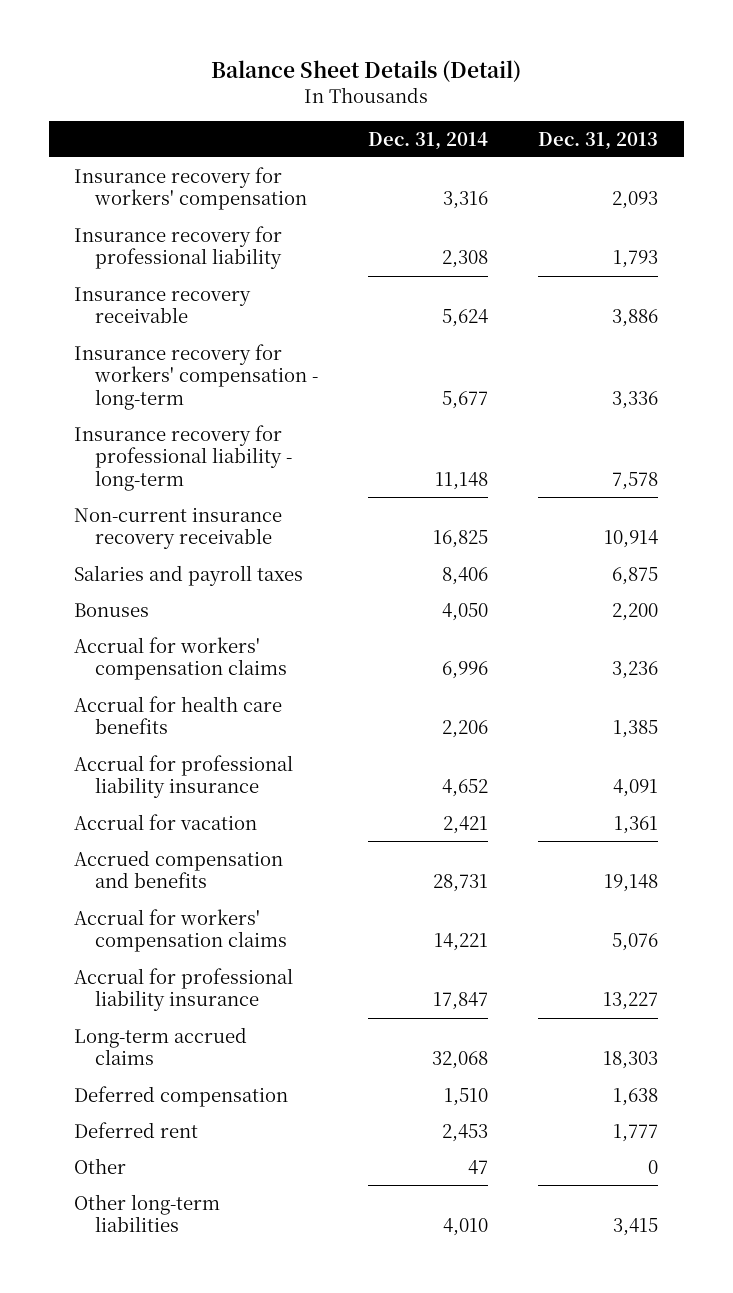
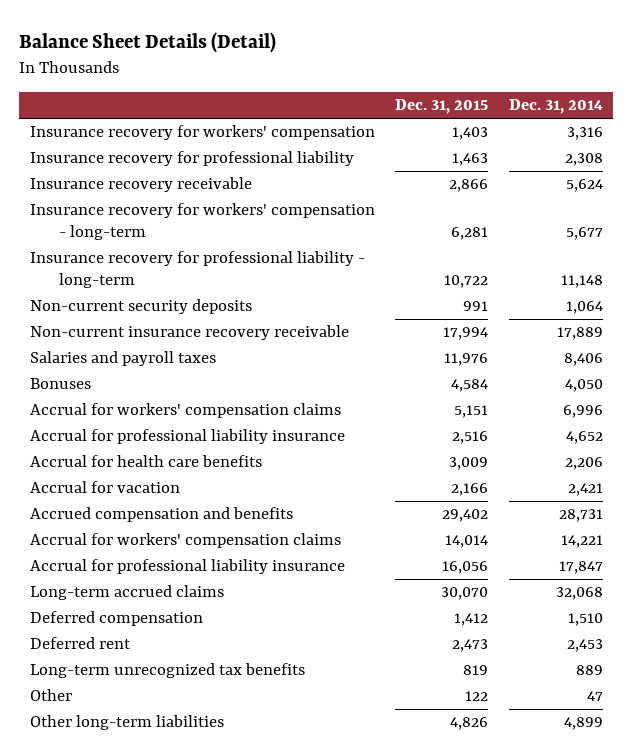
[538,131,659,150] Dec. 31, 2013 -> none
none -> [395,99,489,115] Dec. 31, 2015
none -> [29,299,252,315] Non-current security deposits
[433,530,489,549] 16,825 -> [556,327,603,341] 17,889
[74,695,283,735] Accrual for health care benefits -> [29,455,262,468] Accrual for health care benefits
none -> [29,663,305,679] Long-term unrecognized tax benefits
[443,1218,489,1237] 4,010 -> [563,717,603,731] 4,899

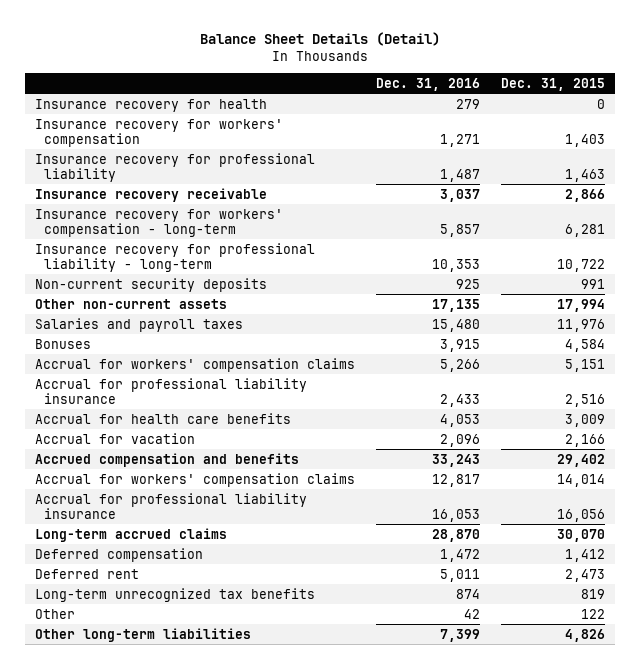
[508,99,603,115] Dec. 31, 2014 -> none
none -> [375,77,480,91] Dec. 31, 2016
none -> [35,98,268,112] Insurance recovery for health
[29,325,349,341] Non-current insurance recovery receivable -> [35,298,228,309] Other non-current assets

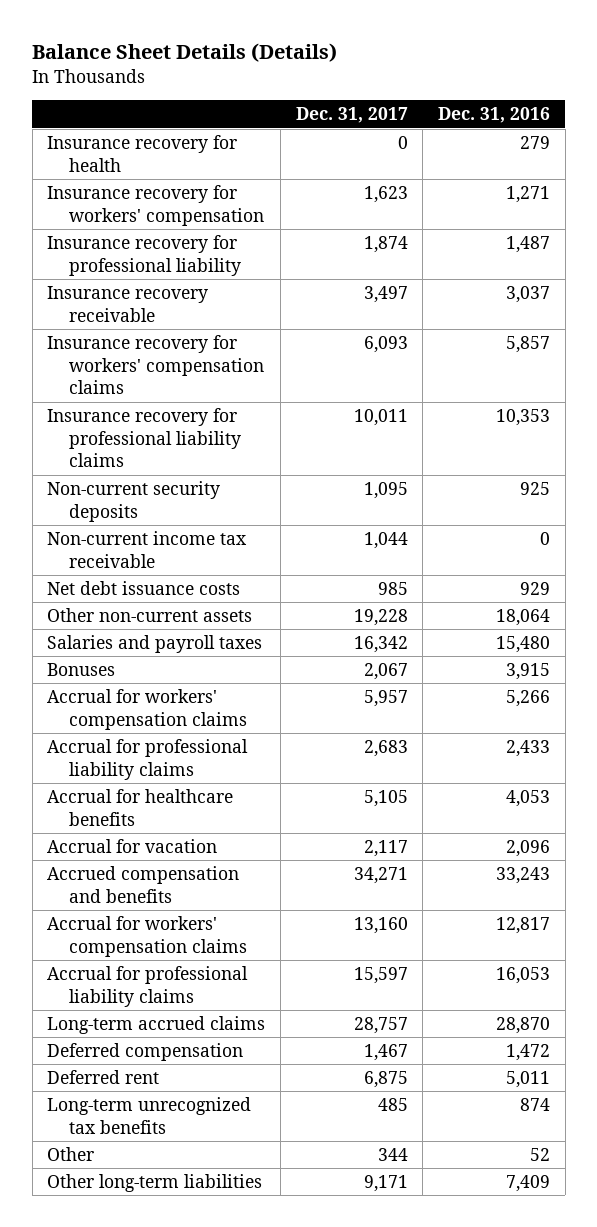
[199,31,440,46] Balance Sheet Details (Detail) -> [32,43,338,63] Balance Sheet Details (Details)
[500,77,605,91] Dec. 31, 2015 -> none
none -> [295,107,408,124] Dec. 31, 2017
[35,208,284,237] Insurance recovery for workers' compensation - long-term -> [47,335,265,395] Insurance recovery for workers' compensation claims
[35,242,316,272] Insurance recovery for professional liability - long-term -> [47,408,242,468] Insurance recovery for professional liability claims
none -> [47,531,248,568] Non-current income tax receivable
none -> [47,581,241,596] Net debt issuance costs
[431,298,480,312] 17,135 -> [496,609,551,627] 18,064
[35,377,308,404] Accrual for professional liability insurance -> [47,739,249,780] Accrual for professional liability claims
[35,412,292,424] Accrual for health care benefits -> [47,789,234,826] Accrual for healthcare benefits
[35,492,308,519] Accrual for professional liability insurance -> [47,966,249,1007] Accrual for professional liability claims
[463,608,480,619] 42 -> [530,1148,551,1162] 52
[439,628,480,642] 7,399 -> [506,1175,551,1193] 7,409

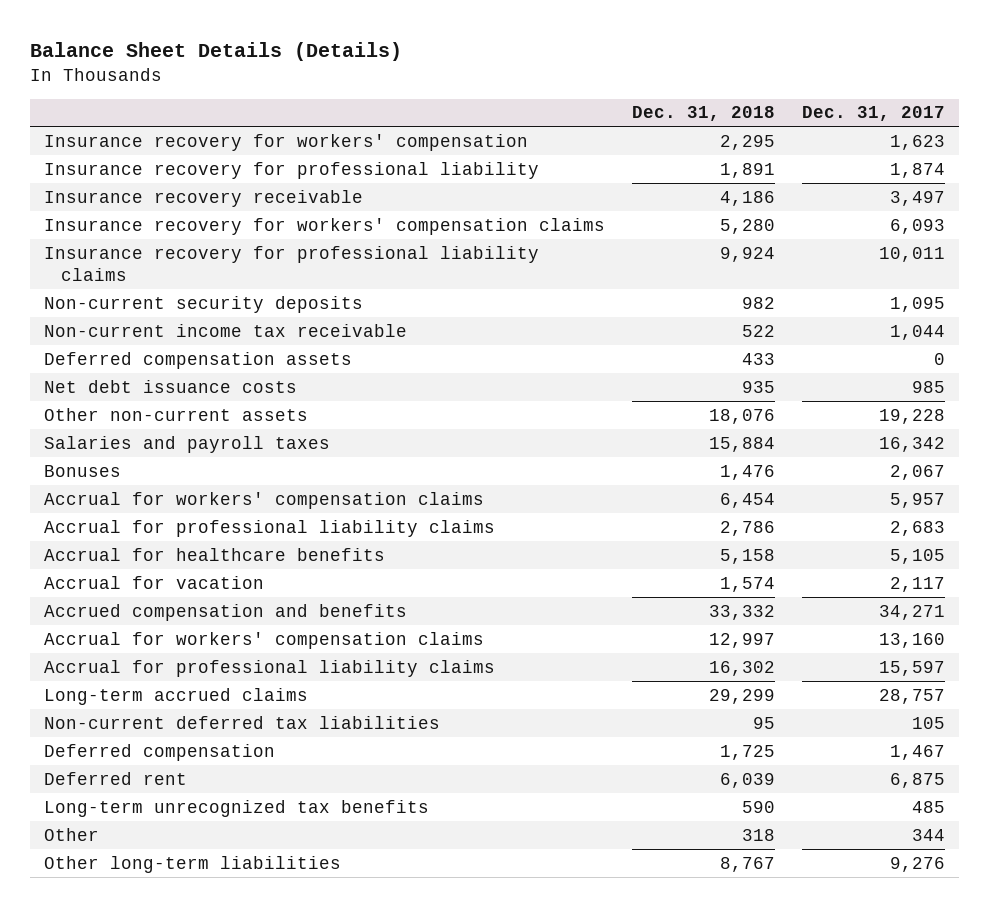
[438,107,551,124] Dec. 31, 2016 -> none
none -> [631,106,775,122] Dec. 31, 2018
[47,135,238,172] Insurance recovery for health -> none
none -> [43,351,352,369] Deferred compensation assets
none -> [43,715,440,729] Non-current deferred tax liabilities
[363,1175,408,1193] 9,171 -> [890,856,946,872] 9,276

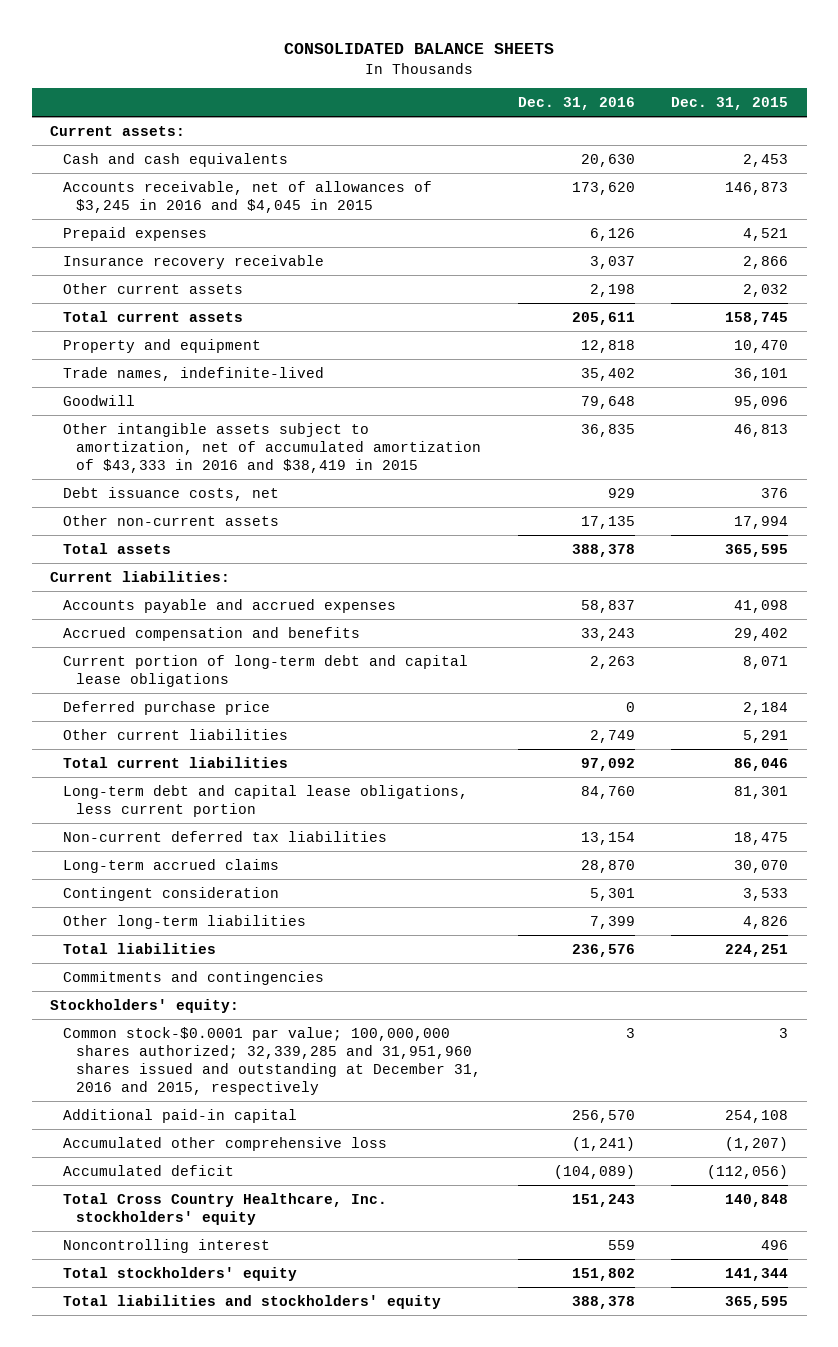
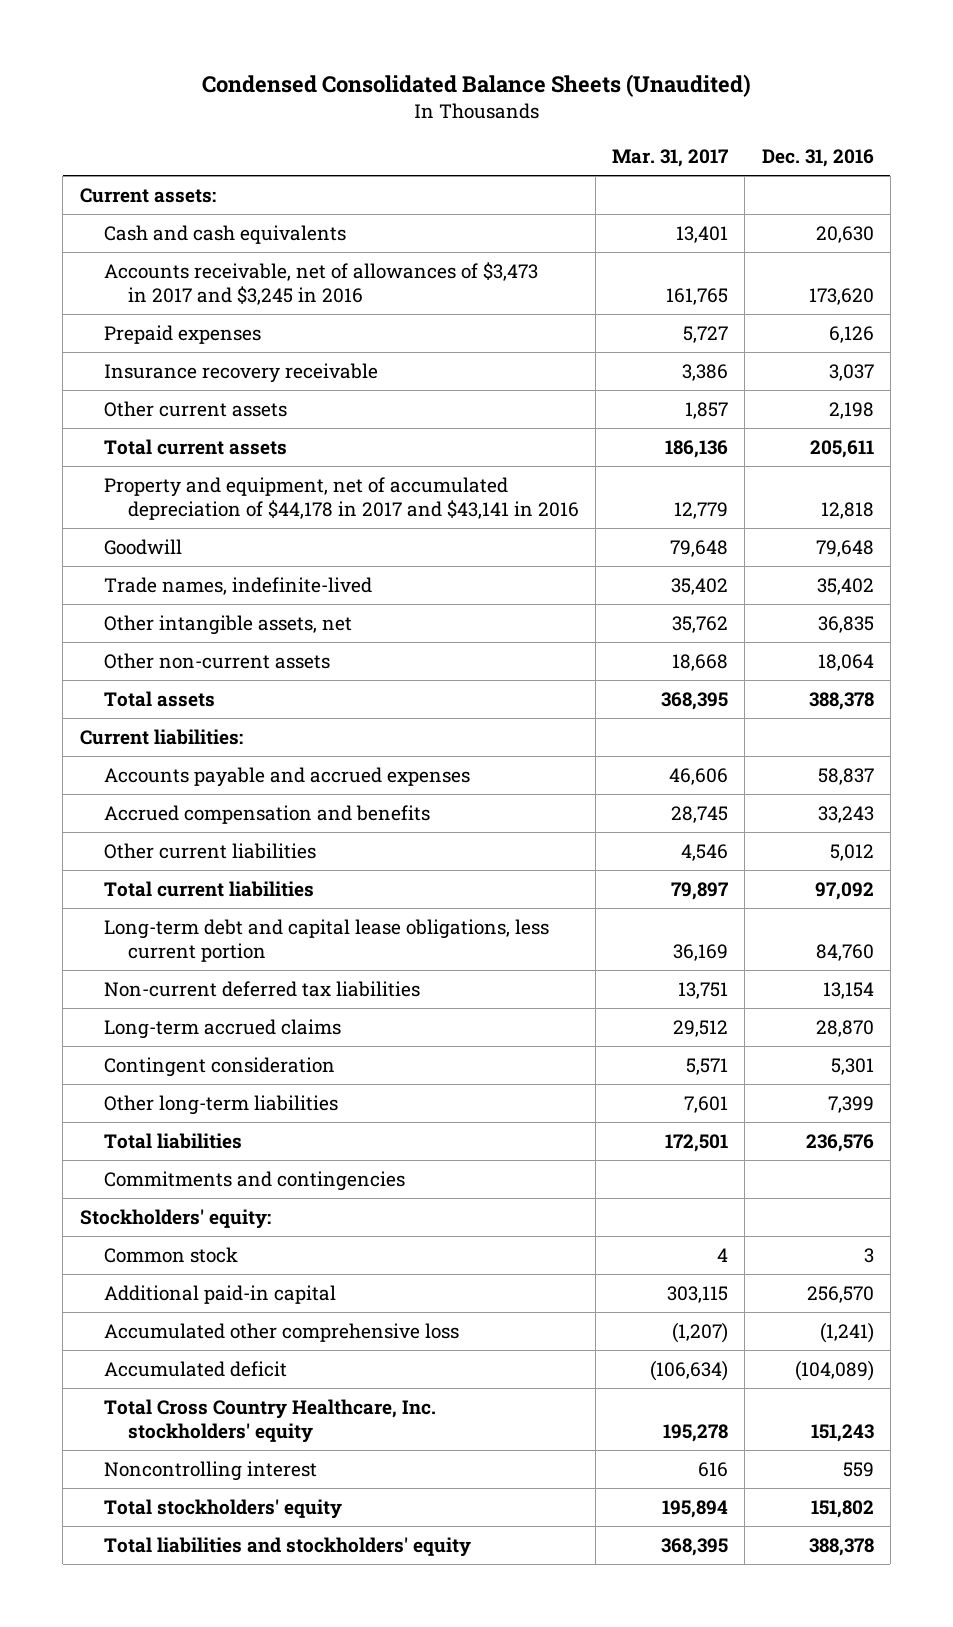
[284,43,555,55] CONSOLIDATED BALANCE SHEETS -> [201,74,751,98] Condensed Consolidated Balance Sheets (Unaudited)
[671,96,789,110] Dec. 31, 2015 -> none
none -> [612,148,729,167] Mar. 31, 2017
[63,180,433,213] Accounts receivable, net of allowances of $3,245 in 2016 and $4,045 in 2015 -> [103,261,538,306] Accounts receivable, net of allowances of $3,473 in 2017 and $3,245 in 2016
[63,338,262,353] Property and equipment -> [103,476,579,521] Property and equipment, net of accumulated depreciation of $44,178 in 2017 and $43,141 in 2016
[63,486,280,501] Debt issuance costs, net -> none
[63,366,325,381] Trade names, indefinite-lived -> [103,576,372,595] Trade names, indefinite-lived
[63,422,482,473] Other intangible assets subject to amortization, net of accumulated amortization of $43,333 in 2016 and $38,419 in 2015 -> [103,614,352,635] Other intangible assets, net
[580,515,635,529] 17,135 -> [817,653,874,671] 18,064
[63,654,469,687] Current portion of long-term debt and capital lease obligations -> none
[63,700,271,715] Deferred purchase price -> none
[589,729,635,743] 2,749 -> [829,843,874,861] 5,012
[63,1026,482,1095] Common stock-$0.0001 par value; 100,000,000 shares authorized; 32,339,285 and 31,951,960 shares issued and outstanding at December 31, 2016 and 2015, respectively -> [103,1246,238,1263] Common stock

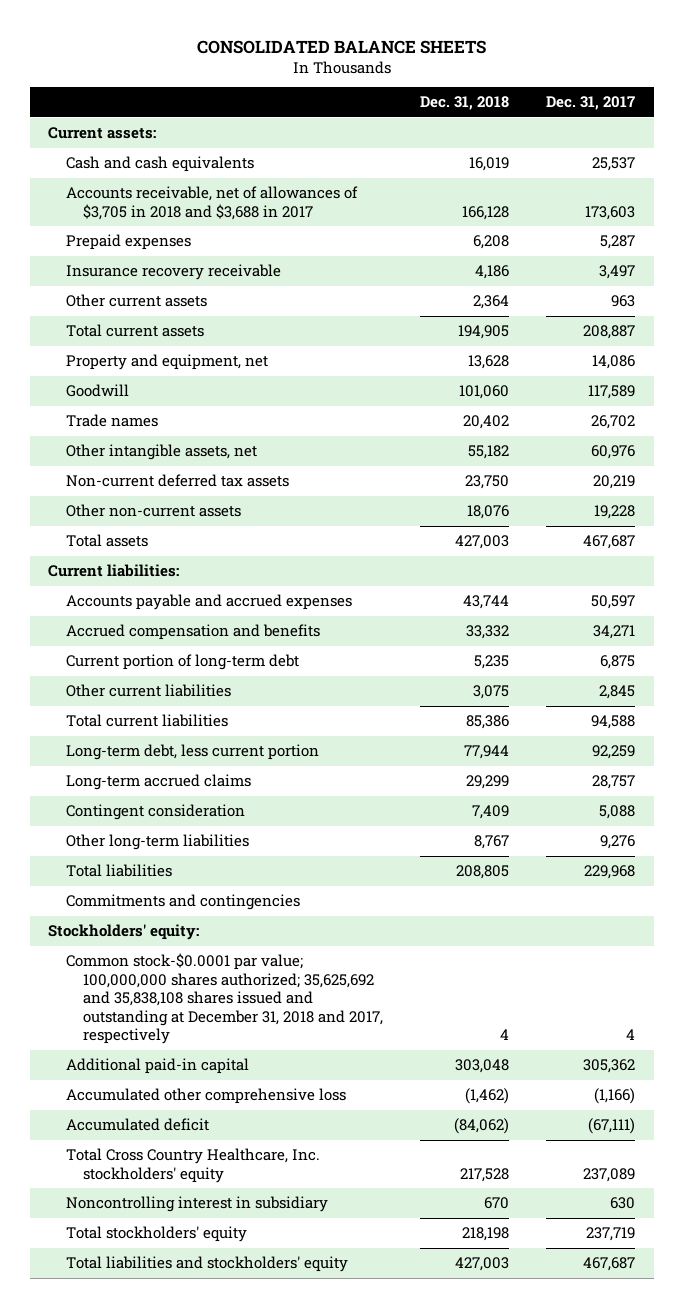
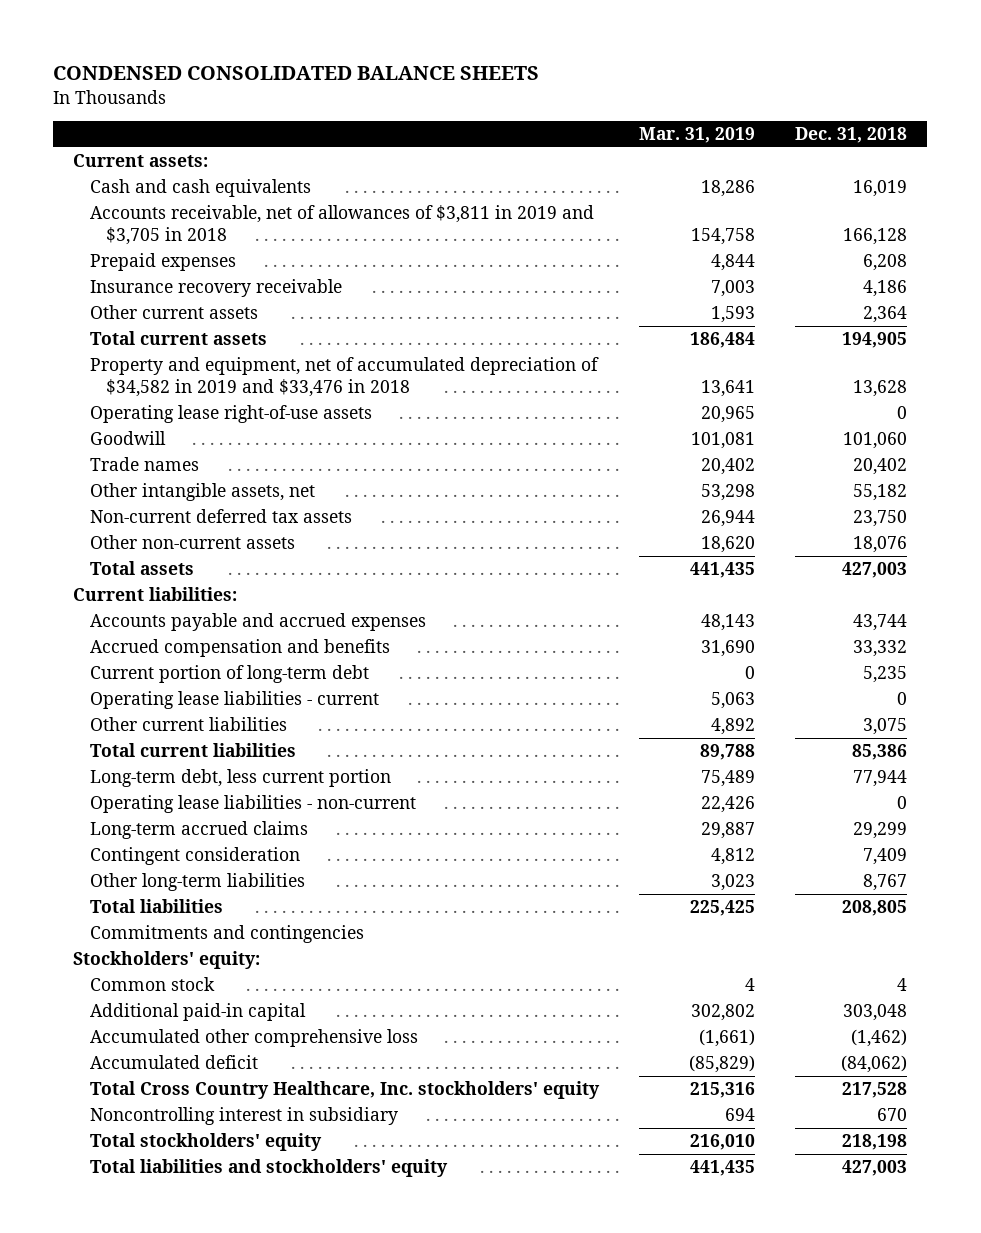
[196,39,486,54] CONSOLIDATED BALANCE SHEETS -> [53,66,540,81] CONDENSED CONSOLIDATED BALANCE SHEETS
[546,96,636,111] Dec. 31, 2017 -> none
none -> [638,127,755,144] Mar. 31, 2019
[65,186,358,220] Accounts receivable, net of allowances of $3,705 in 2018 and $3,688 in 2017 -> [89,205,594,245] Accounts receivable, net of allowances of $3,811 in 2019 and $3,705 in 2018
[65,354,268,371] Property and equipment, net -> [89,357,599,397] Property and equipment, net of accumulated depreciation of $34,582 in 2019 and $33,476 in 2018
none -> [89,405,372,424] Operating lease right-of-use assets
none -> [89,691,379,710] Operating lease liabilities - current
none -> [89,795,416,814] Operating lease liabilities - non-current
[65,953,384,1045] Common stock-$0.0001 par value; 100,000,000 shares authorized; 35,625,692 and 35,838,108 shares issued and outstanding at December 31, 2018 and 2017, respectively -> [89,977,215,992] Common stock

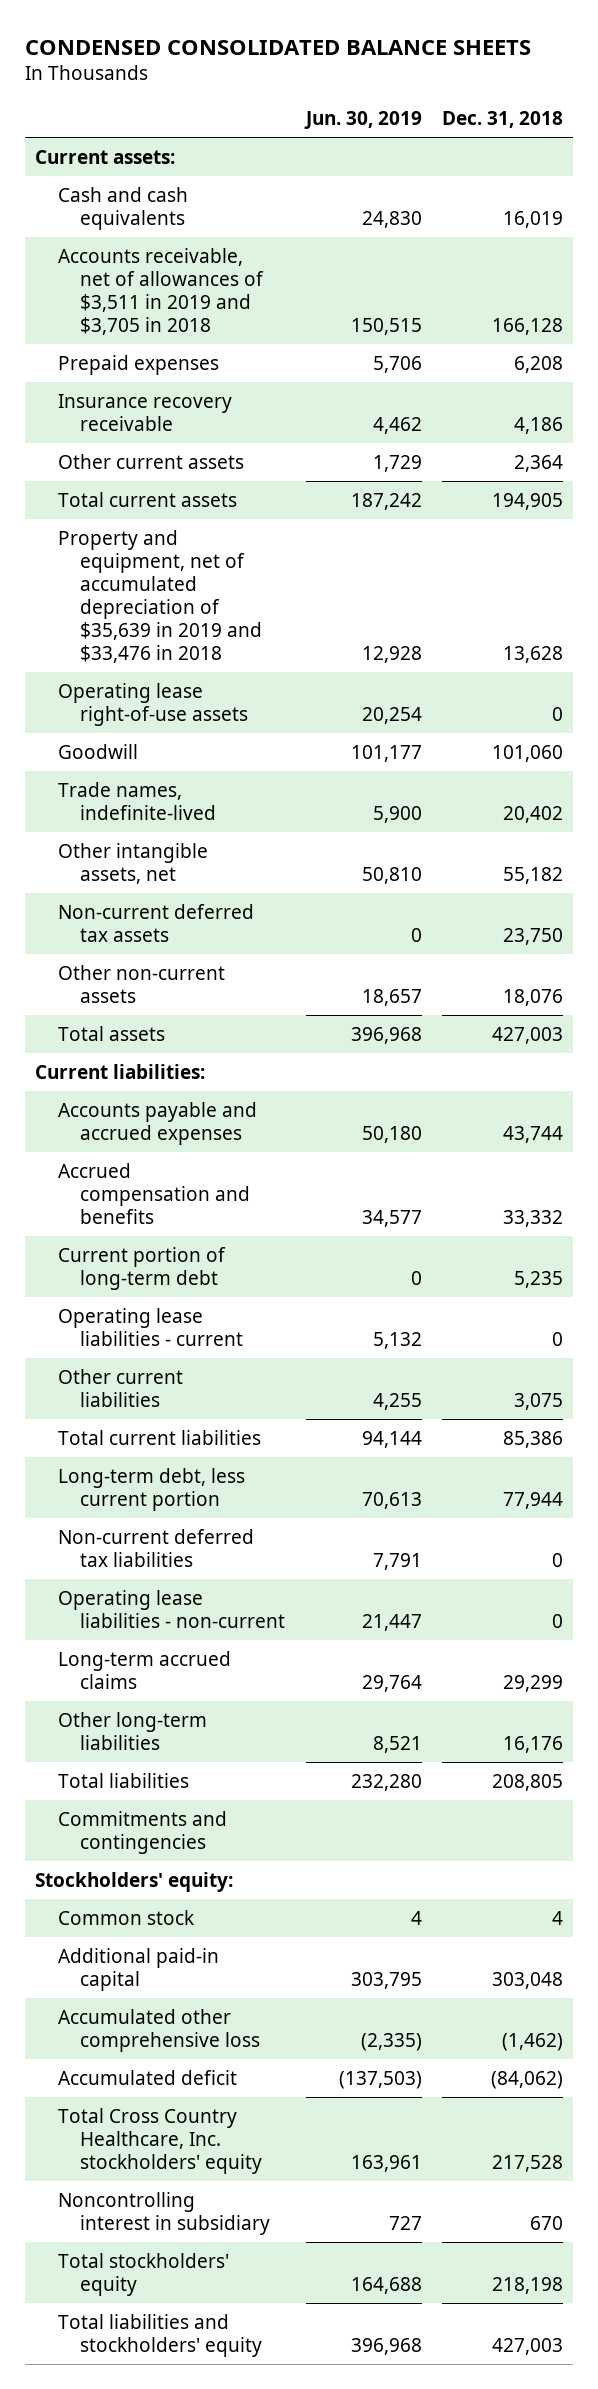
[638,127,755,144] Mar. 31, 2019 -> none
none -> [303,111,422,130] Jun. 30, 2019
[89,205,594,245] Accounts receivable, net of allowances of $3,811 in 2019 and $3,705 in 2018 -> [57,247,265,335] Accounts receivable, net of allowances of $3,511 in 2019 and $3,705 in 2018
[89,357,599,397] Property and equipment, net of accumulated depreciation of $34,582 in 2019 and $33,476 in 2018 -> [57,529,263,663] Property and equipment, net of accumulated depreciation of $35,639 in 2019 and $33,476 in 2018
[89,457,199,472] Trade names -> [57,781,217,820] Trade names, indefinite-lived
none -> [57,1528,254,1567] Non-current deferred tax liabilities
[89,847,300,866] Contingent consideration -> none
[863,874,908,892] 8,767 -> [502,1735,563,1753] 16,176

